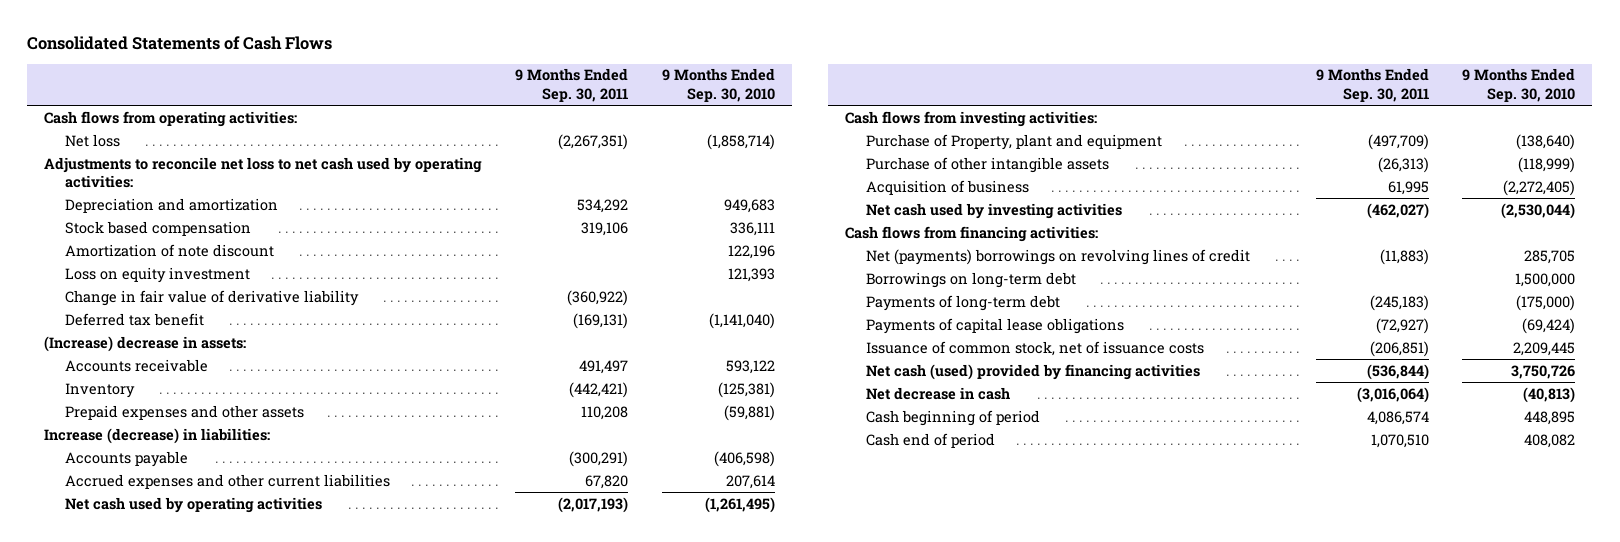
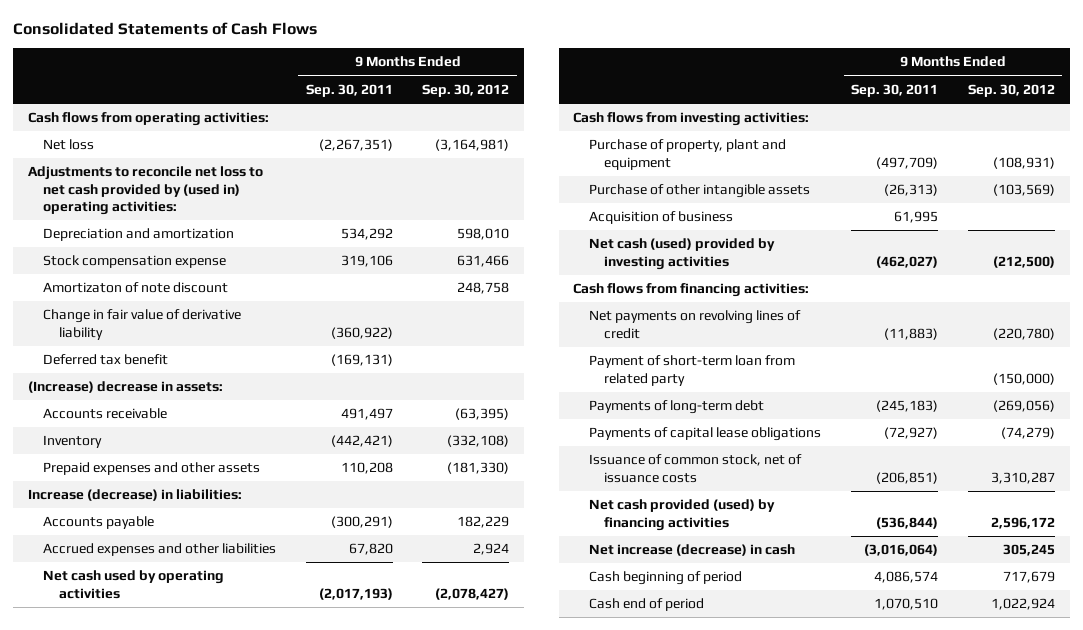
[661,68,775,102] 9 Months Ended Sep. 30, 2010 -> none
none -> [422,83,510,97] Sep. 30, 2012
[44,156,483,189] Adjustments to reconcile net loss to net cash used by operating activities: -> [27,166,263,215] Adjustments to reconcile net loss to net cash provided by (used in) operating activities:
[65,266,251,283] Loss on equity investment -> none
[65,220,252,236] Stock based compensation -> [43,255,227,269] Stock compensation expense
[65,243,275,257] Amortization of note discount -> [43,282,229,294] Amortizaton of note discount
[65,473,391,489] Accrued expenses and other current liabilities -> [43,543,277,557] Accrued expenses and other liabilities
[865,133,1162,150] Purchase of Property, plant and equipment -> [588,139,786,170] Purchase of property, plant and equipment
[865,202,1122,219] Net cash used by investing activities -> [588,238,775,270] Net cash (used) provided by investing activities
[865,271,1076,288] Borrowings on long-term debt -> none
[865,248,1250,265] Net (payments) borrowings on revolving lines of credit -> [588,310,801,339] Net payments on revolving lines of credit
none -> [588,355,795,386] Payment of short-term loan from related party
[865,363,1200,380] Net cash (used) provided by financing activities -> [588,499,775,531] Net cash provided (used) by financing activities
[865,386,1010,400] Net decrease in cash -> [588,544,795,557] Net increase (decrease) in cash

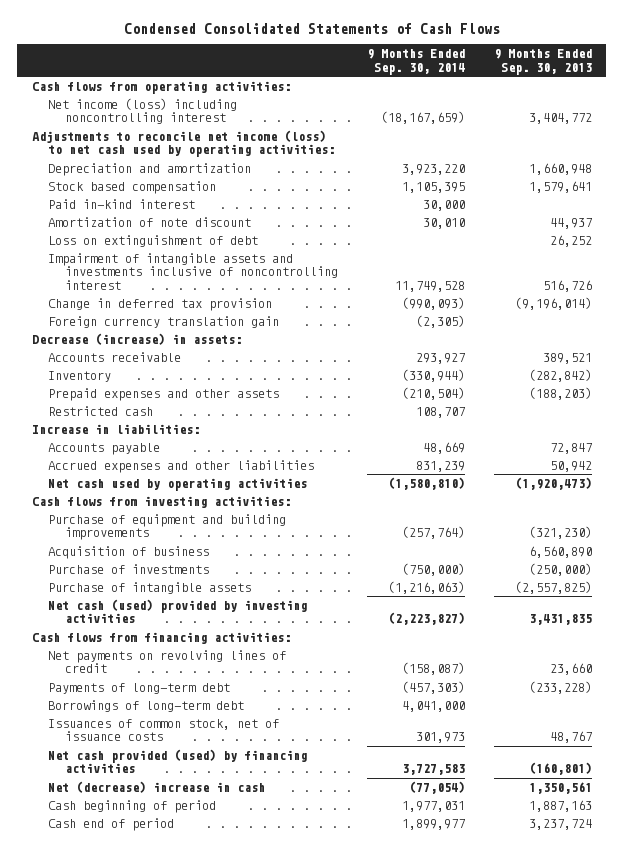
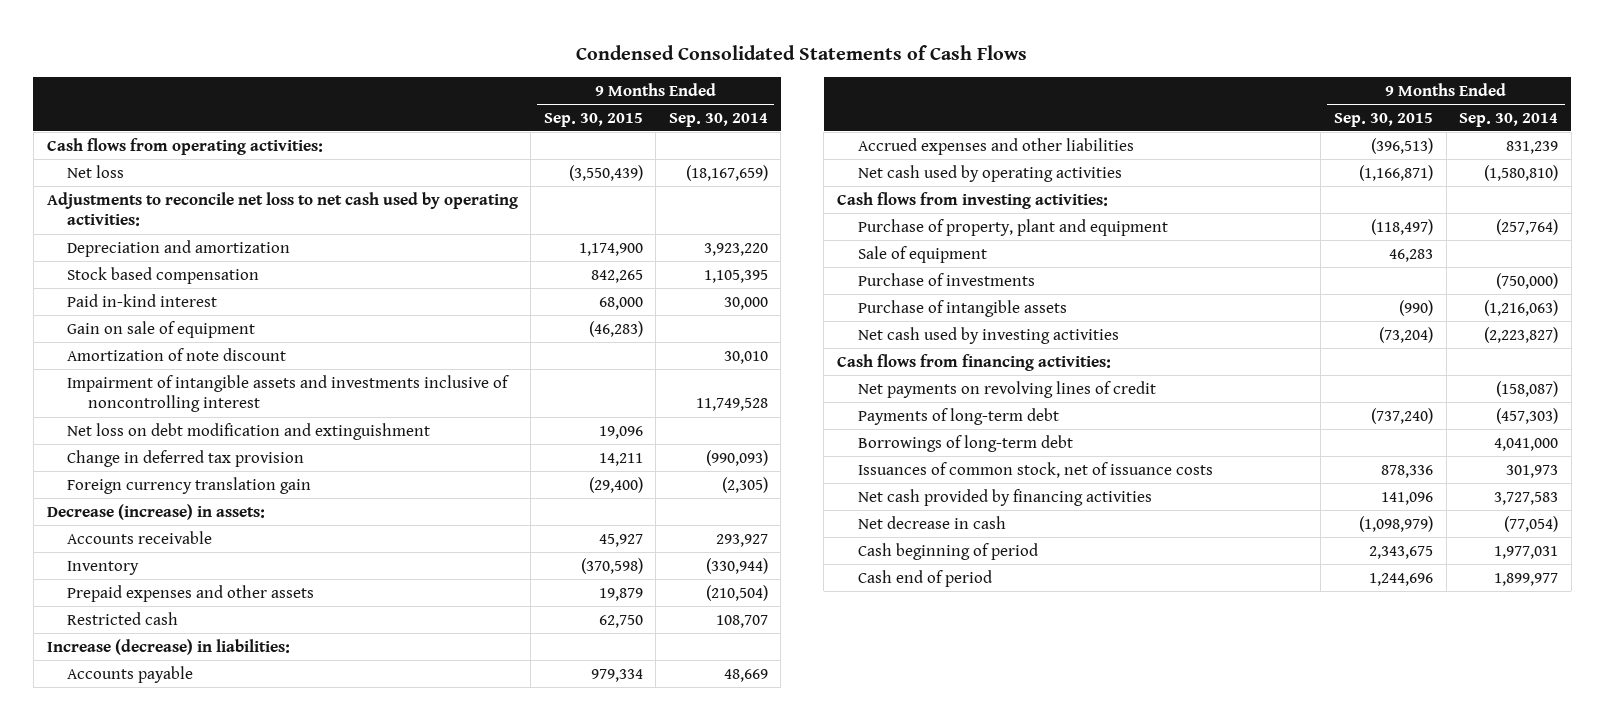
[493,49,592,75] 9 Months Ended Sep. 30, 2013 -> none
none -> [543,112,643,127] Sep. 30, 2015
[48,98,238,125] Net income (loss) including noncontrolling interest -> [67,164,125,178] Net loss
[31,130,336,158] Adjustments to reconcile net income (loss) to net cash used by operating activities: -> [46,191,518,227] Adjustments to reconcile net loss to net cash used by operating activities:
none -> [67,320,256,338] Gain on sale of equipment
[48,235,259,248] Loss on extinguishment of debt -> none
none -> [67,422,431,440] Net loss on debt modification and extinguishment
[31,424,200,435] Increase in liabilities: -> [46,638,290,655] Increase (decrease) in liabilities:
[48,546,210,560] Acquisition of business -> none
[48,514,287,541] Purchase of equipment and building improvements -> [857,218,1168,236] Purchase of property, plant and equipment
none -> [857,245,987,263] Sale of equipment
[48,599,308,624] Net cash (used) provided by investing activities -> [857,326,1119,344] Net cash used by investing activities
[48,749,308,774] Net cash provided (used) by financing activities -> [857,488,1152,506] Net cash provided by financing activities
[48,781,266,794] Net (decrease) increase in cash -> [857,515,1006,529] Net decrease in cash

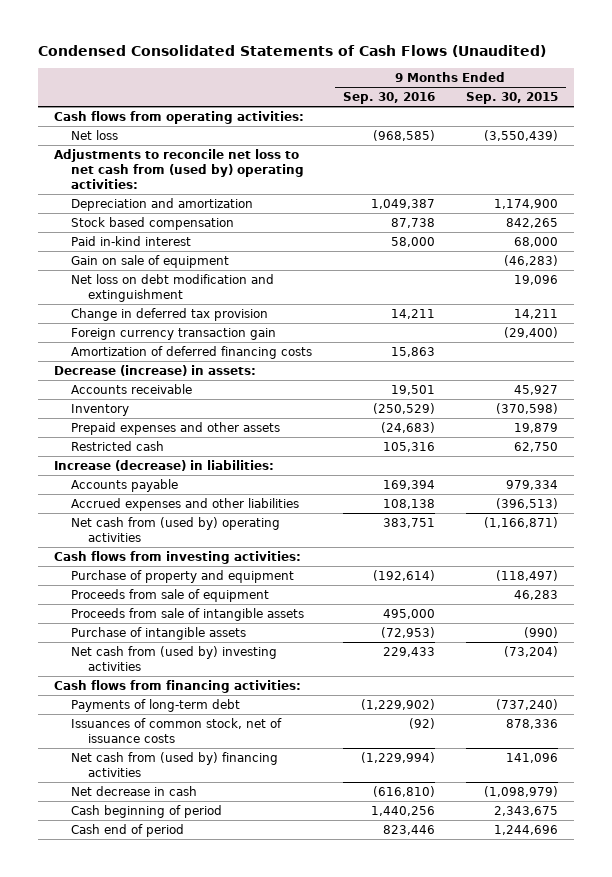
[576,45,1028,61] Condensed Consolidated Statements of Cash Flows -> [37,45,546,58] Condensed Consolidated Statements of Cash Flows (Unaudited)
[668,112,768,127] Sep. 30, 2014 -> none
none -> [342,92,435,105] Sep. 30, 2016
[46,191,518,227] Adjustments to reconcile net loss to net cash used by operating activities: -> [53,148,304,190] Adjustments to reconcile net loss to net cash from (used by) operating activities:
[67,347,287,361] Amortization of note discount -> none
[67,374,510,413] Impairment of intangible assets and investments inclusive of noncontrolling interest -> none
[67,476,312,494] Foreign currency translation gain -> [70,327,276,340] Foreign currency transaction gain
none -> [70,345,312,359] Amortization of deferred financing costs
[857,164,1122,182] Net cash used by operating activities -> [70,516,280,543] Net cash from (used by) operating activities
[857,272,1035,286] Purchase of investments -> none
[857,218,1168,236] Purchase of property, plant and equipment -> [70,569,294,583] Purchase of property and equipment
[857,245,987,263] Sale of equipment -> [70,588,269,602] Proceeds from sale of equipment
none -> [70,607,304,621] Proceeds from sale of intangible assets
[857,326,1119,344] Net cash used by investing activities -> [70,645,277,672] Net cash from (used by) investing activities
[857,380,1156,398] Net payments on revolving lines of credit -> none
[857,434,1073,452] Borrowings of long-term debt -> none
[857,488,1152,506] Net cash provided by financing activities -> [70,751,278,778] Net cash from (used by) financing activities

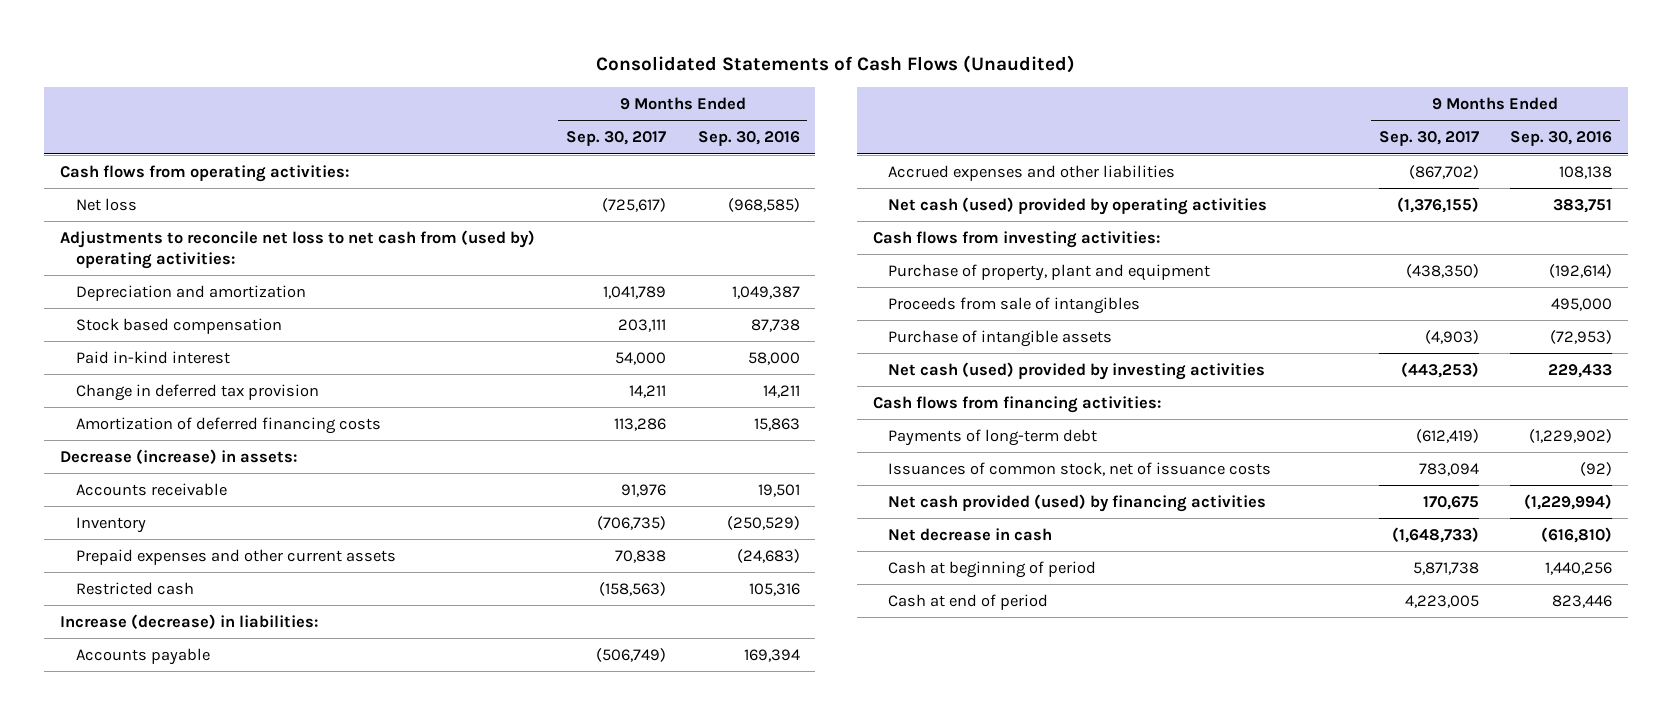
[37,45,546,58] Condensed Consolidated Statements of Cash Flows (Unaudited) -> [596,55,1076,74] Consolidated Statements of Cash Flows (Unaudited)
[466,92,559,105] Sep. 30, 2015 -> none
none -> [566,131,667,147] Sep. 30, 2017
[70,254,229,268] Gain on sale of equipment -> none
[70,273,274,303] Net loss on debt modification and extinguishment -> none
[70,327,276,340] Foreign currency transaction gain -> none
[70,421,280,435] Prepaid expenses and other assets -> [75,548,396,565] Prepaid expenses and other current assets
[70,516,280,543] Net cash from (used by) operating activities -> [888,196,1268,215] Net cash (used) provided by operating activities
[70,588,269,602] Proceeds from sale of equipment -> none
[70,569,294,583] Purchase of property and equipment -> [888,263,1211,281] Purchase of property, plant and equipment
[70,607,304,621] Proceeds from sale of intangible assets -> [888,296,1141,314] Proceeds from sale of intangibles
[70,645,277,672] Net cash from (used by) investing activities -> [888,361,1266,380] Net cash (used) provided by investing activities
[70,751,278,778] Net cash from (used by) financing activities -> [888,493,1267,512] Net cash provided (used) by financing activities
[70,804,222,818] Cash beginning of period -> [888,560,1097,578] Cash at beginning of period
[70,823,184,837] Cash end of period -> [888,593,1049,610] Cash at end of period

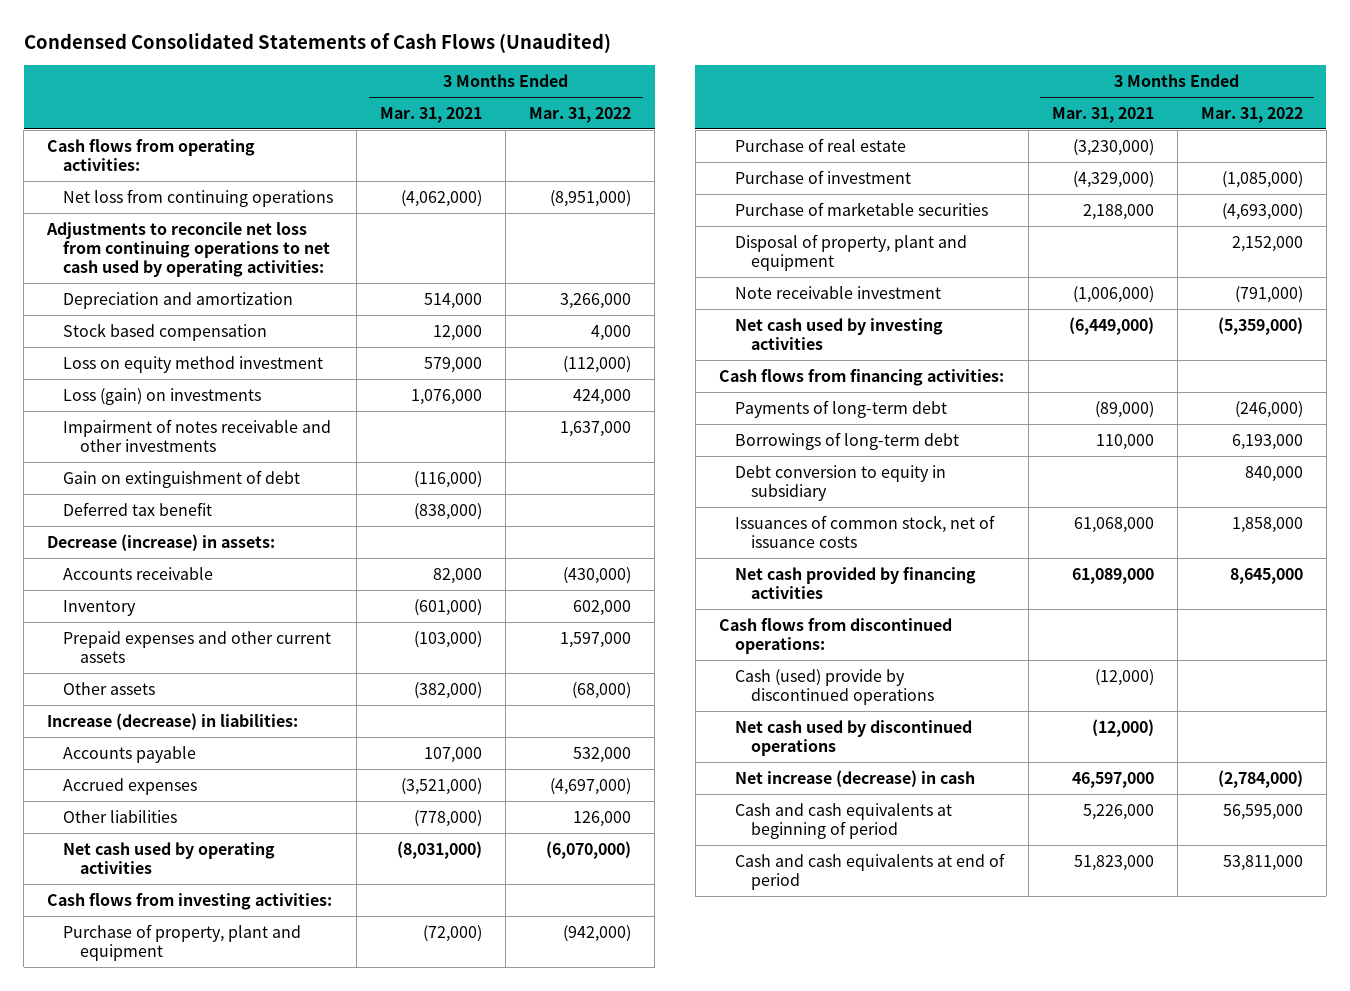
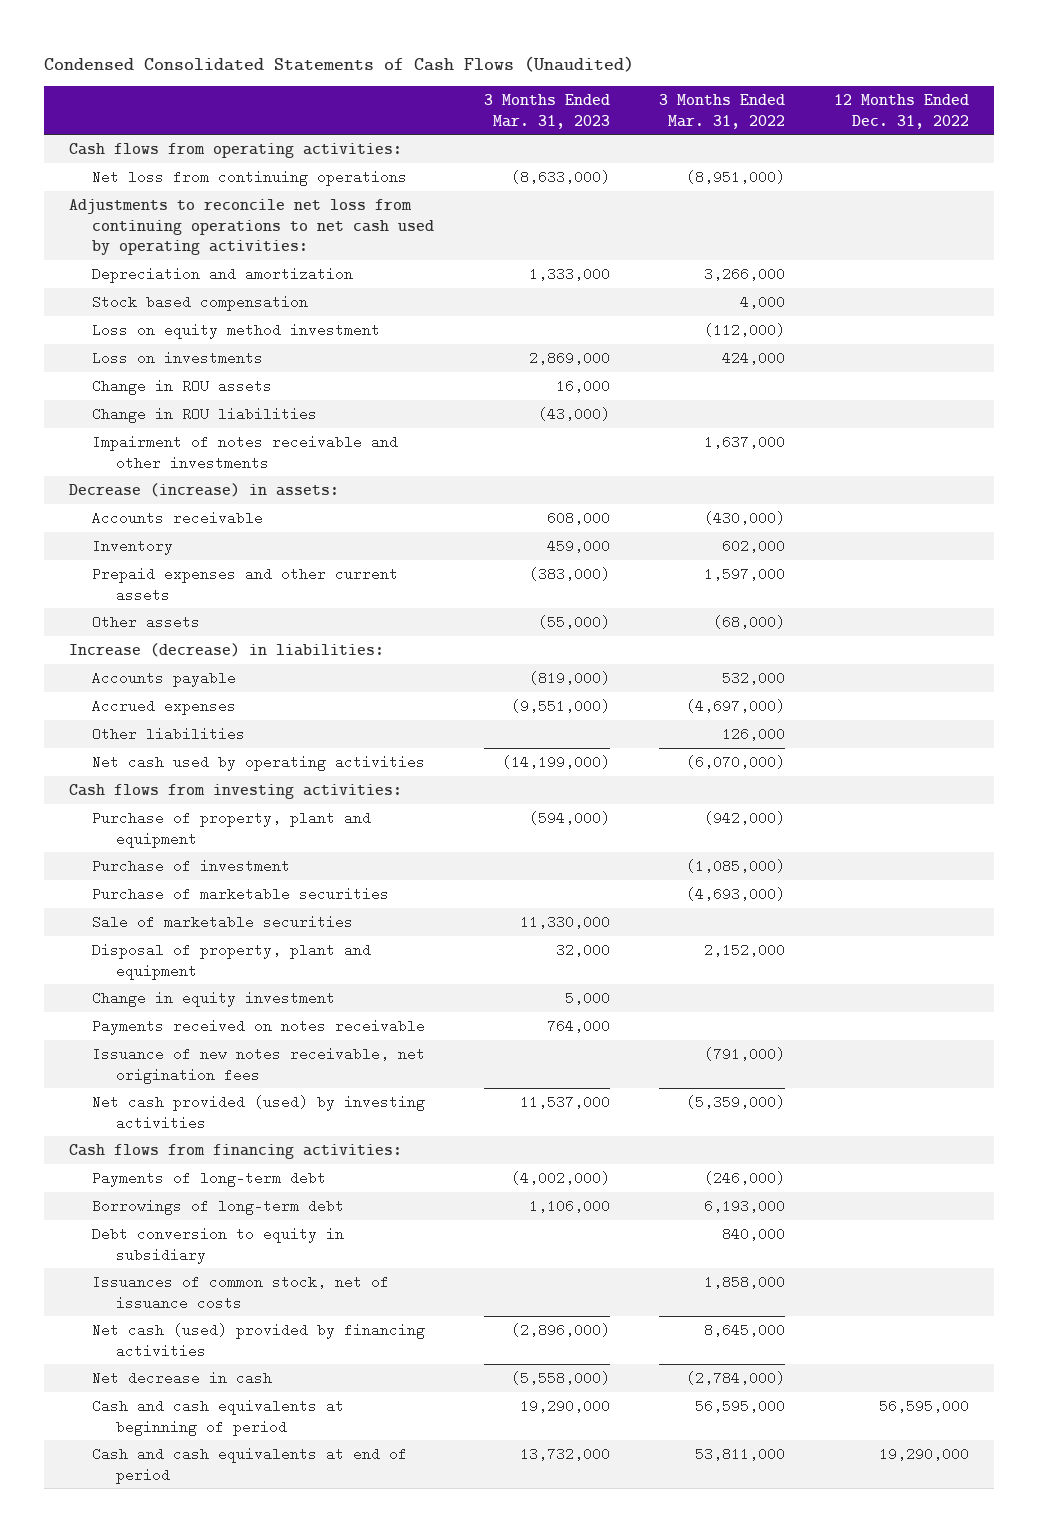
[380,106,483,123] Mar. 31, 2021 -> none
none -> [483,93,610,129] 3 Months Ended Mar. 31, 2023
none -> [834,93,970,129] 12 Months Ended Dec. 31, 2022
[63,387,262,405] Loss (gain) on investments -> [92,350,264,365] Loss on investments
none -> [92,378,273,395] Change in ROU assets
none -> [92,406,318,423] Change in ROU liabilities
[63,469,301,488] Gain on extinguishment of debt -> none
[63,501,213,516] Deferred tax benefit -> none
[734,137,906,152] Purchase of real estate -> none
none -> [92,914,354,929] Sale of marketable securities
none -> [92,990,336,1007] Change in equity investment
none -> [92,1018,426,1035] Payments received on notes receivable
[734,285,941,299] Note receivable investment -> [92,1046,426,1084] Issuance of new notes receivable, net origination fees
[734,317,943,351] Net cash used by investing activities -> [92,1094,426,1130] Net cash provided (used) by investing activities
[718,617,952,655] Cash flows from discontinued operations: -> none
[734,668,934,706] Cash (used) provide by discontinued operations -> none
[734,719,972,757] Net cash used by discontinued operations -> none
[734,566,976,600] Net cash provided by financing activities -> [92,1322,426,1358] Net cash (used) provided by financing activities
[734,769,975,787] Net increase (decrease) in cash -> [92,1370,273,1385] Net decrease in cash

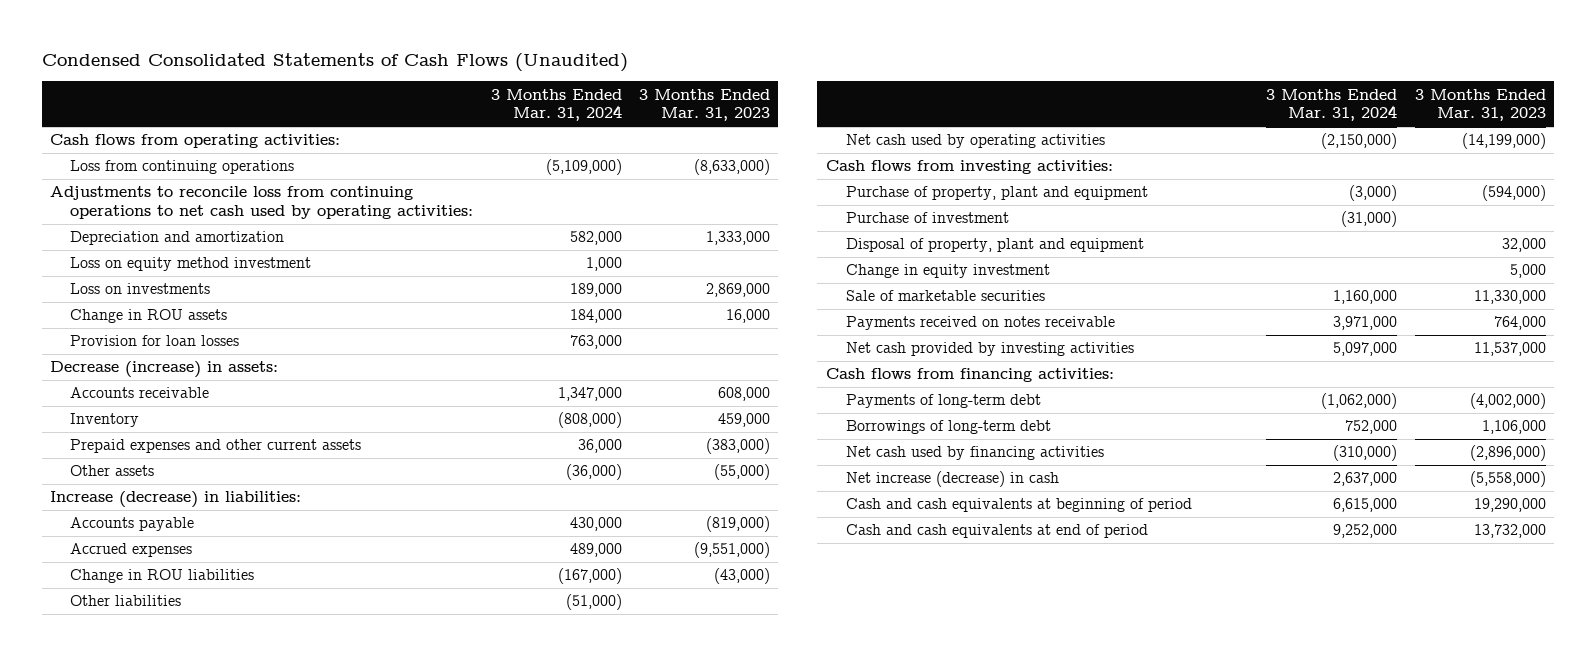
[658,93,785,129] 3 Months Ended Mar. 31, 2022 -> none
[834,93,970,129] 12 Months Ended Dec. 31, 2022 -> none
none -> [490,88,622,122] 3 Months Ended Mar. 31, 2024
[92,169,408,186] Net loss from continuing operations -> [70,160,295,175] Loss from continuing operations
[68,198,435,256] Adjustments to reconcile net loss from continuing operations to net cash used by operating activities: -> [50,186,474,220] Adjustments to reconcile loss from continuing operations to net cash used by operating activities:
[92,294,309,311] Stock based compensation -> none
[92,434,399,470] Impairment of notes receivable and other investments -> none
none -> [70,335,240,347] Provision for loan losses
[92,406,318,423] Change in ROU liabilities -> [70,569,255,584] Change in ROU liabilities
[92,886,390,901] Purchase of marketable securities -> none
[92,914,354,929] Sale of marketable securities -> [846,290,1046,302] Sale of marketable securities
[92,1046,426,1084] Issuance of new notes receivable, net origination fees -> none
[92,1094,426,1130] Net cash provided (used) by investing activities -> [846,342,1135,357] Net cash provided by investing activities
[92,1226,345,1264] Debt conversion to equity in subsidiary -> none
[92,1274,390,1310] Issuances of common stock, net of issuance costs -> none
[92,1322,426,1358] Net cash (used) provided by financing activities -> [846,446,1105,461] Net cash used by financing activities
[92,1370,273,1385] Net decrease in cash -> [846,471,1060,488] Net increase (decrease) in cash

